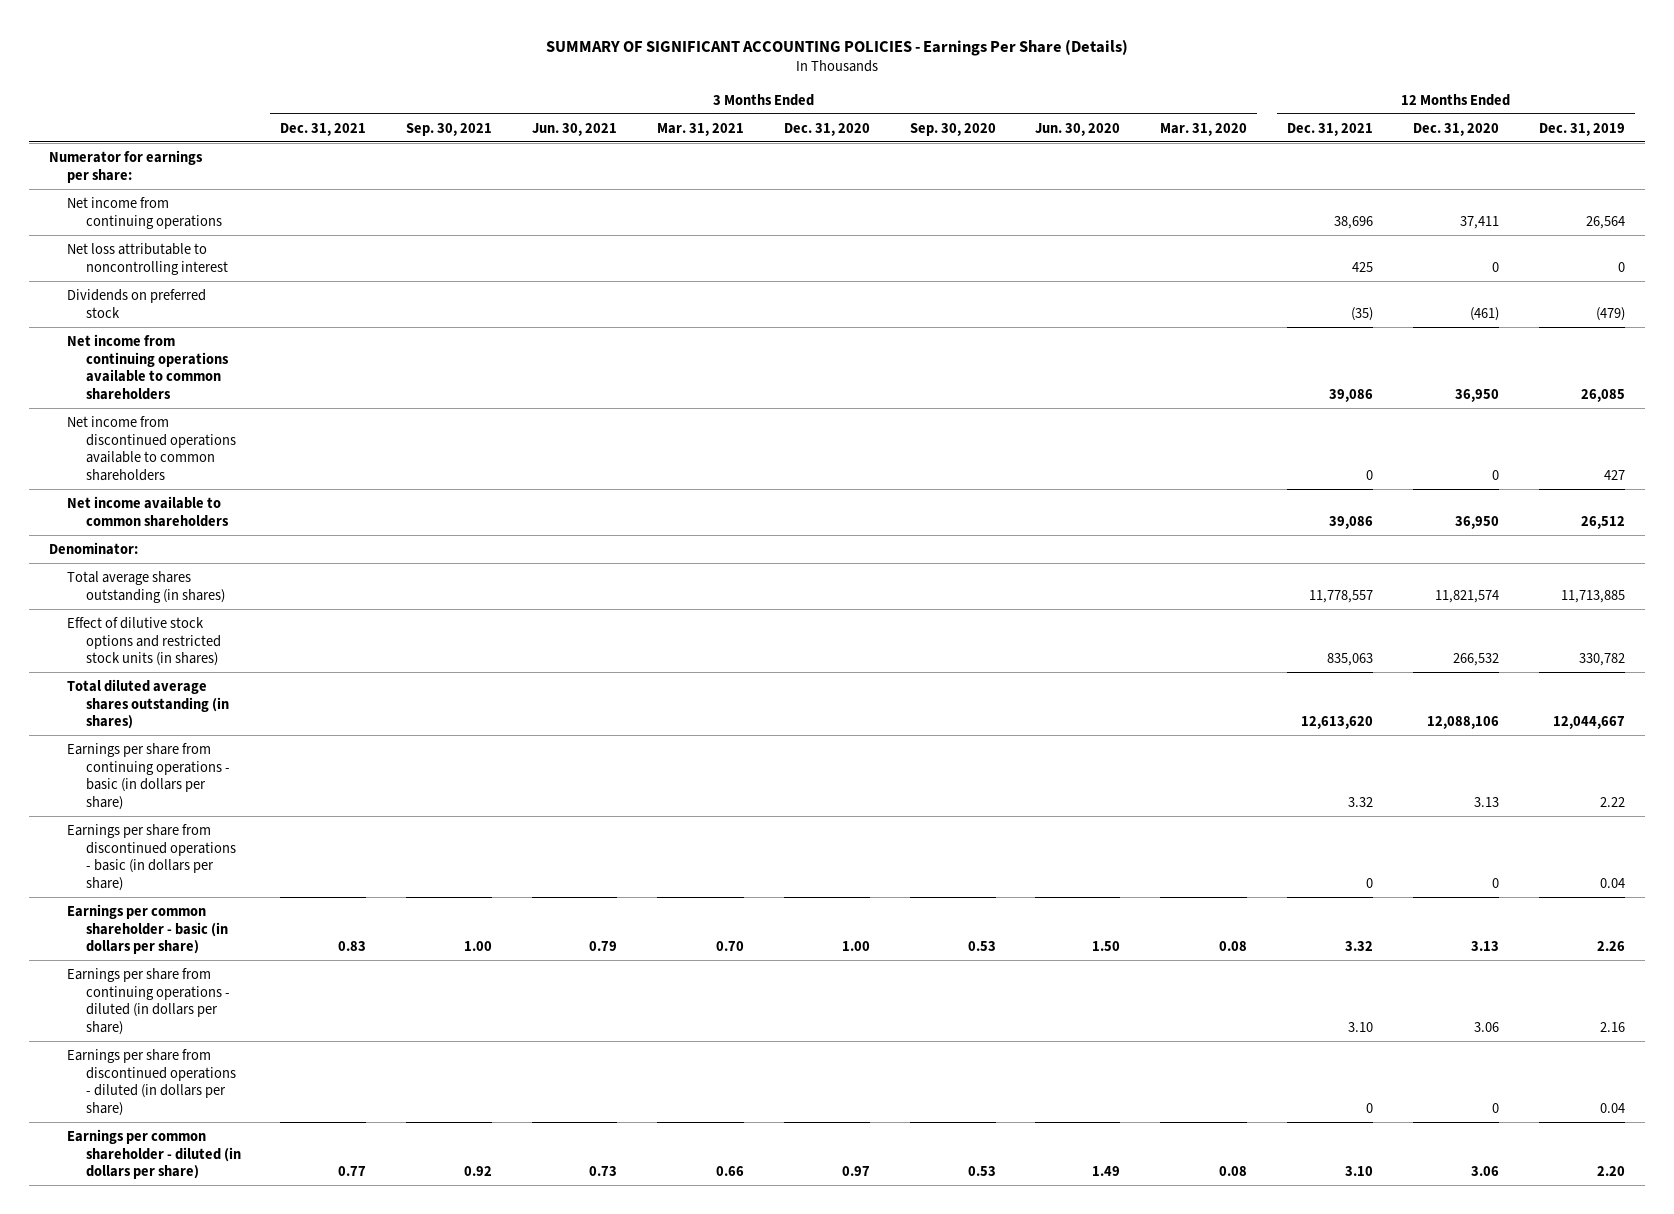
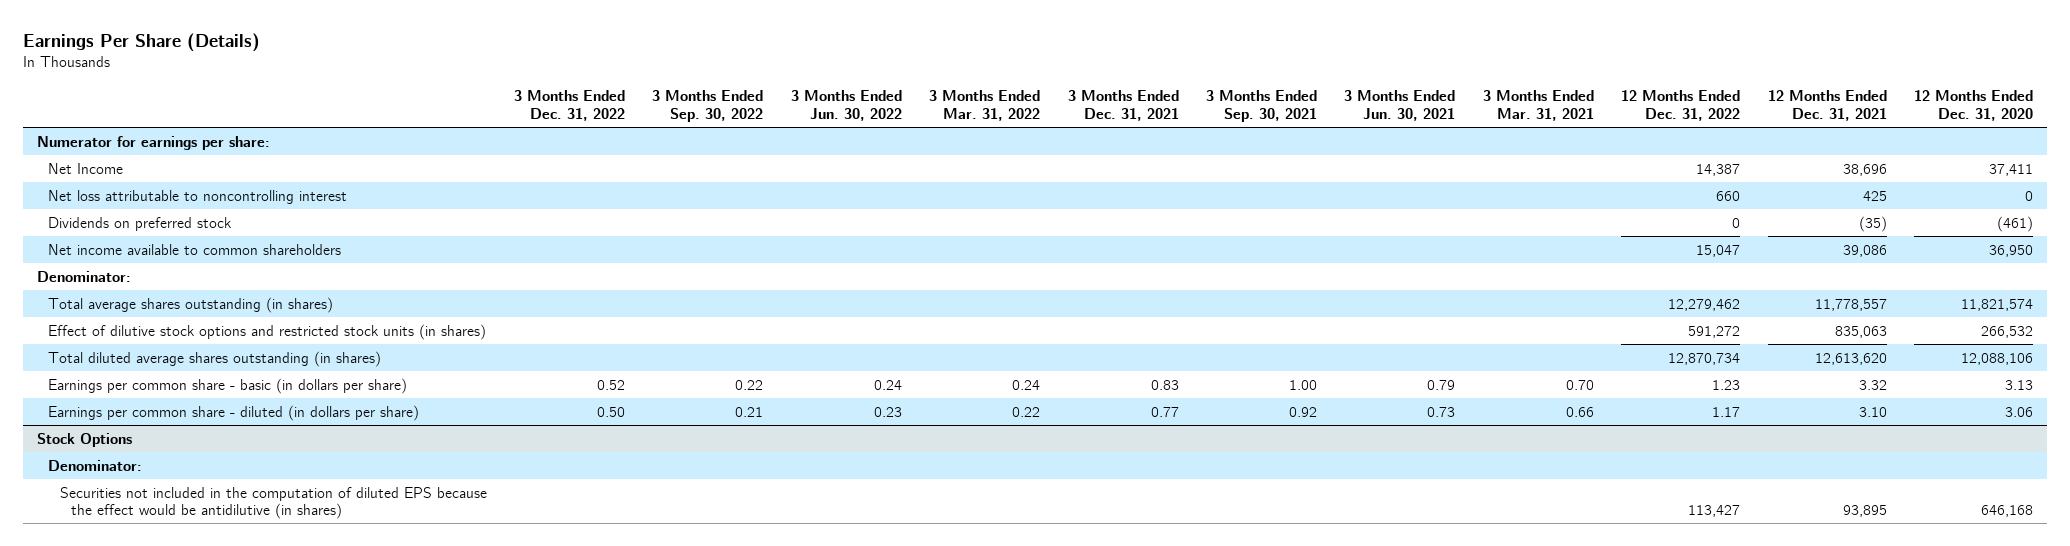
[545,38,1128,56] SUMMARY OF SIGNIFICANT ACCOUNTING POLICIES - Earnings Per Share (Details) -> [23,32,261,52] Earnings Per Share (Details)
[783,122,870,136] Dec. 31, 2020 -> none
[909,122,996,136] Sep. 30, 2020 -> none
[1035,122,1121,136] Jun. 30, 2020 -> none
[1160,122,1248,136] Mar. 31, 2020 -> none
[1538,122,1625,136] Dec. 31, 2019 -> none
none -> [514,90,626,121] 3 Months Ended Dec. 31, 2022
none -> [652,90,764,122] 3 Months Ended Sep. 30, 2022
none -> [790,90,902,121] 3 Months Ended Jun. 30, 2022
none -> [929,90,1041,121] 3 Months Ended Mar. 31, 2022
none -> [1621,90,1741,121] 12 Months Ended Dec. 31, 2022
[67,196,222,229] Net income from continuing operations -> [48,162,124,174] Net Income
[67,333,229,400] Net income from continuing operations available to common shareholders -> none
[67,415,236,481] Net income from discontinued operations available to common shareholders -> none
[67,742,230,810] Earnings per share from continuing operations - basic (in dollars per share) -> none
[67,823,236,891] Earnings per share from discontinued operations - basic (in dollars per share) -> none
[67,967,230,1035] Earnings per share from continuing operations - diluted (in dollars per share) -> none
[67,1048,236,1116] Earnings per share from discontinued operations - diluted (in dollars per share) -> none
[67,903,228,955] Earnings per common shareholder - basic (in dollars per share) -> [48,377,408,394] Earnings per common share - basic (in dollars per share)
[67,1128,241,1180] Earnings per common shareholder - diluted (in dollars per share) -> [48,404,420,421] Earnings per common share - diluted (in dollars per share)
none -> [37,432,133,447] Stock Options
none -> [48,459,143,471] Denominator:
none -> [59,486,487,520] Securities not included in the computation of diluted EPS because the effect would be antidilutive (in shares)

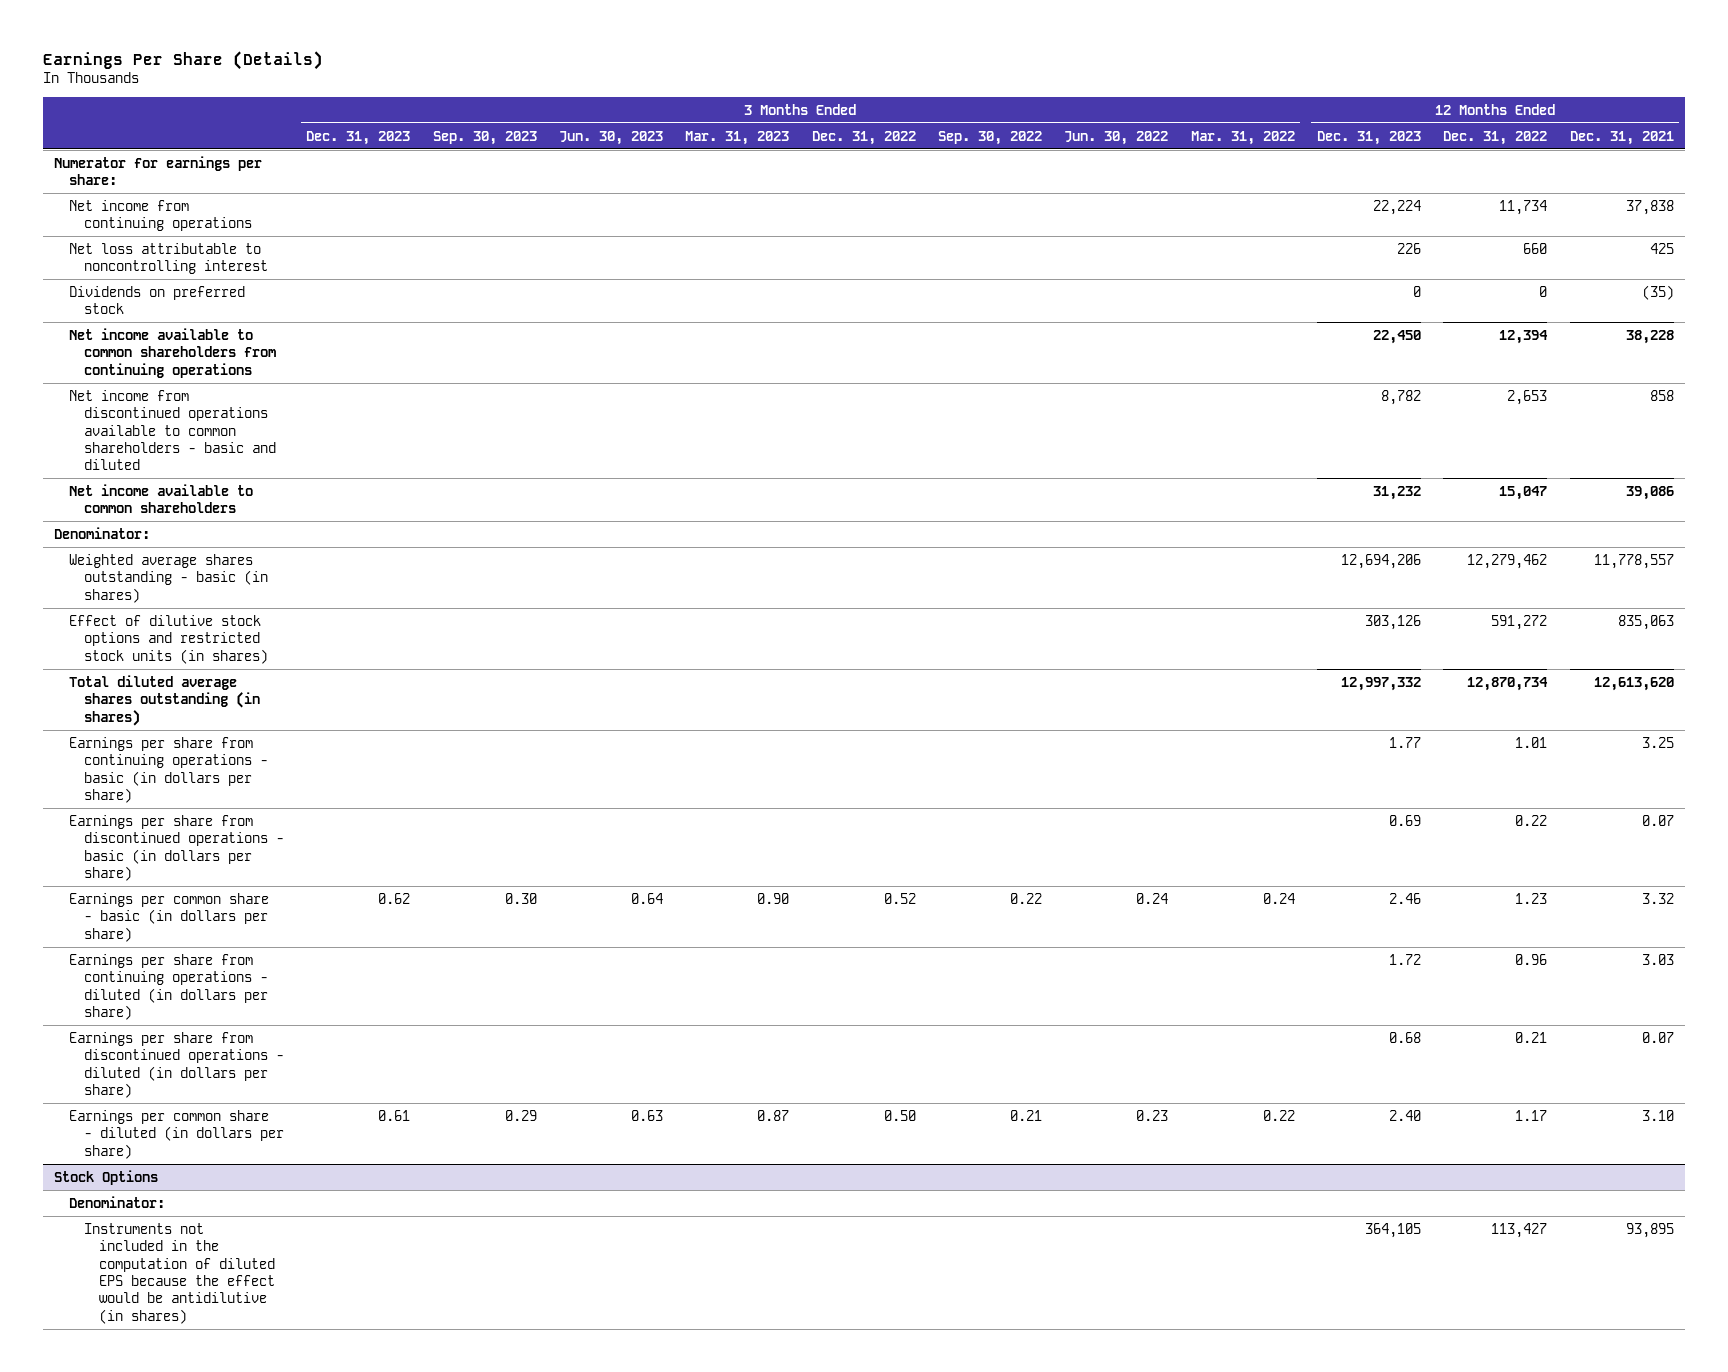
[1067,90,1179,121] 3 Months Ended Dec. 31, 2021 -> none
[1206,90,1318,122] 3 Months Ended Sep. 30, 2021 -> none
[1344,90,1456,121] 3 Months Ended Jun. 30, 2021 -> none
[1482,90,1594,121] 3 Months Ended Mar. 31, 2021 -> none
[1913,90,2033,121] 12 Months Ended Dec. 31, 2020 -> none
none -> [306,130,411,145] Dec. 31, 2023
none -> [432,130,537,145] Sep. 30, 2023
none -> [558,130,663,145] Jun. 30, 2023
none -> [685,130,790,145] Mar. 31, 2023
none -> [1316,130,1421,145] Dec. 31, 2023
[48,162,124,174] Net Income -> none
none -> [69,199,252,232] Net income from continuing operations
none -> [69,327,276,378] Net income available to common shareholders from continuing operations
none -> [69,389,276,471] Net income from discontinued operations available to common shareholders - basic and diluted
[48,296,334,313] Total average shares outstanding (in shares) -> [69,553,268,603] Weighted average shares outstanding - basic (in shares)
none -> [69,736,268,803] Earnings per share from continuing operations - basic (in dollars per share)
none -> [69,814,284,881] Earnings per share from discontinued operations - basic (in dollars per share)
none -> [69,953,268,1020] Earnings per share from continuing operations - diluted (in dollars per share)
none -> [69,1031,284,1098] Earnings per share from discontinued operations - diluted (in dollars per share)
[59,486,487,520] Securities not included in the computation of diluted EPS because the effect would be antidilutive (in shares) -> [83,1222,275,1324] Instruments not included in the computation of diluted EPS because the effect would be antidilutive (in shares)

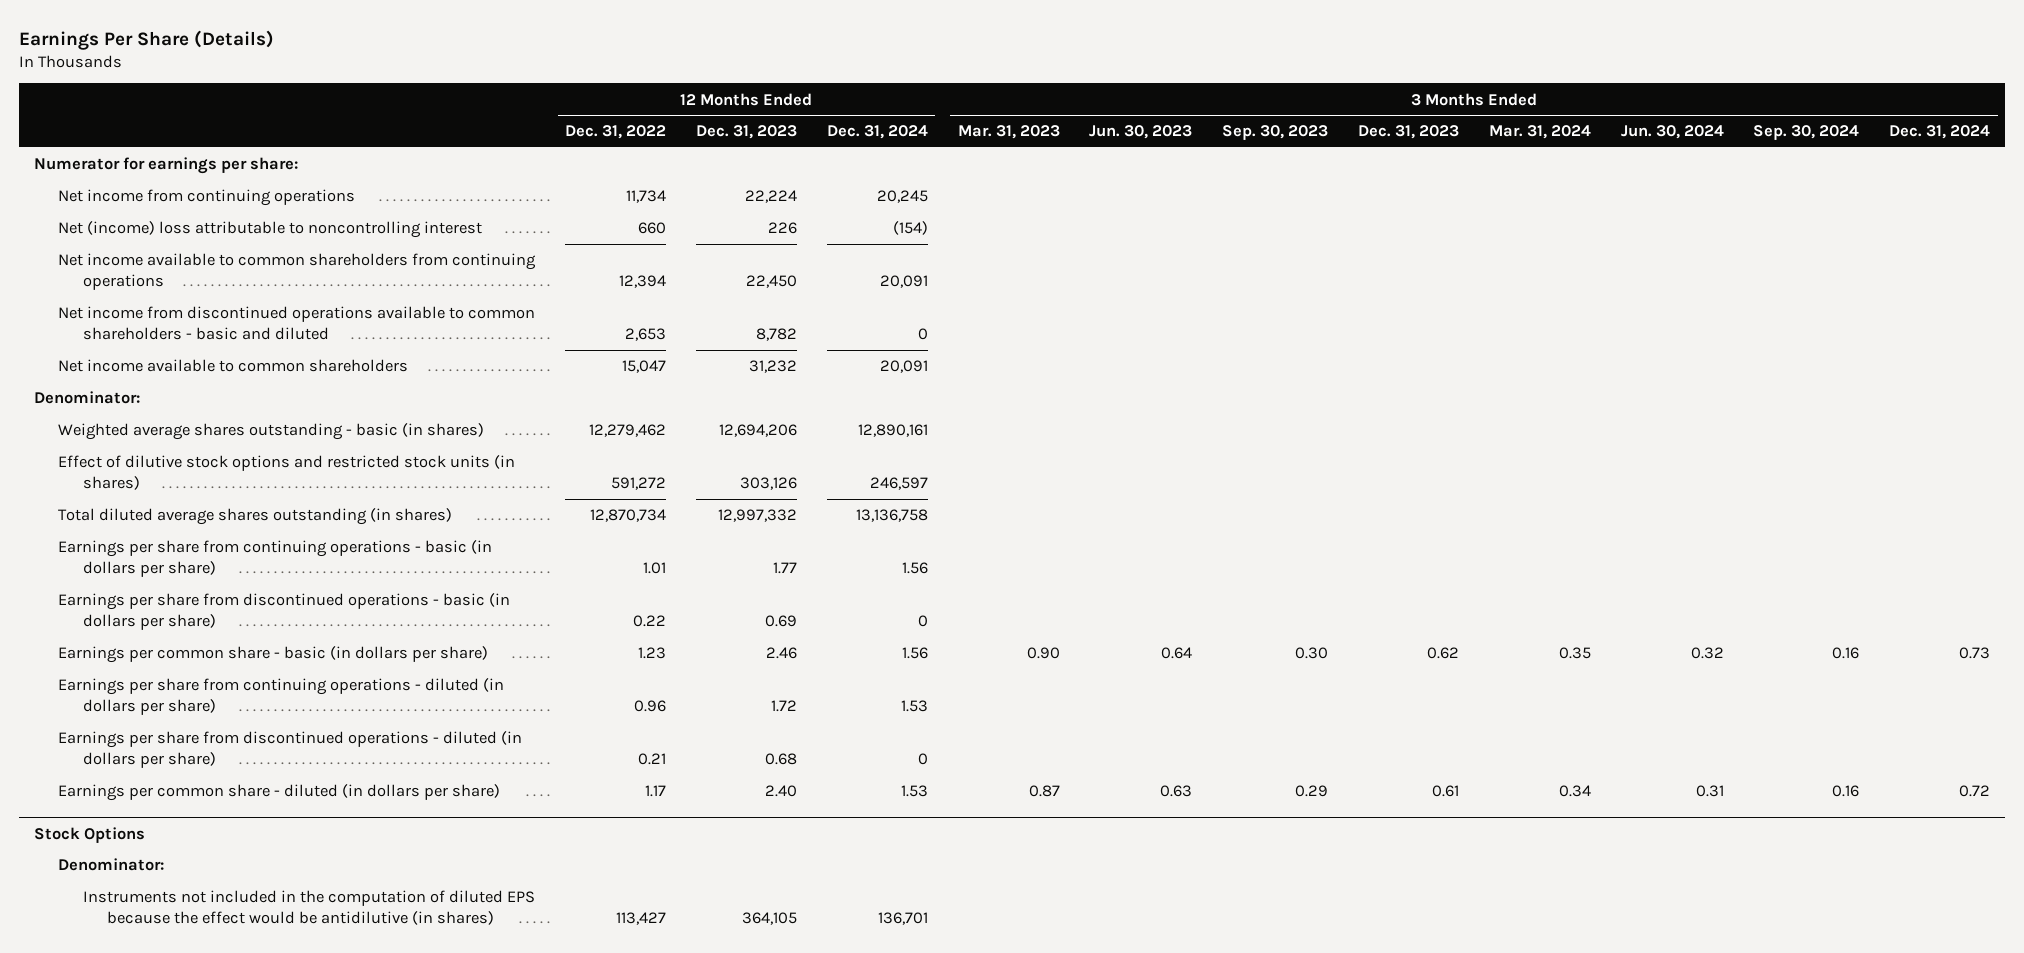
[811,130,916,145] Dec. 31, 2022 -> none
[937,130,1042,145] Sep. 30, 2022 -> none
[1064,130,1169,145] Jun. 30, 2022 -> none
[1190,130,1295,145] Mar. 31, 2022 -> none
[1569,130,1674,145] Dec. 31, 2021 -> none
none -> [826,125,928,140] Dec. 31, 2024
none -> [1488,125,1591,140] Mar. 31, 2024
none -> [1620,125,1724,140] Jun. 30, 2024
none -> [1753,125,1860,141] Sep. 30, 2024
none -> [1889,125,1991,140] Dec. 31, 2024
[69,285,246,315] Dividends on preferred stock -> none
[69,242,268,275] Net loss attributable to noncontrolling interest -> [58,221,483,239] Net (income) loss attributable to noncontrolling interest

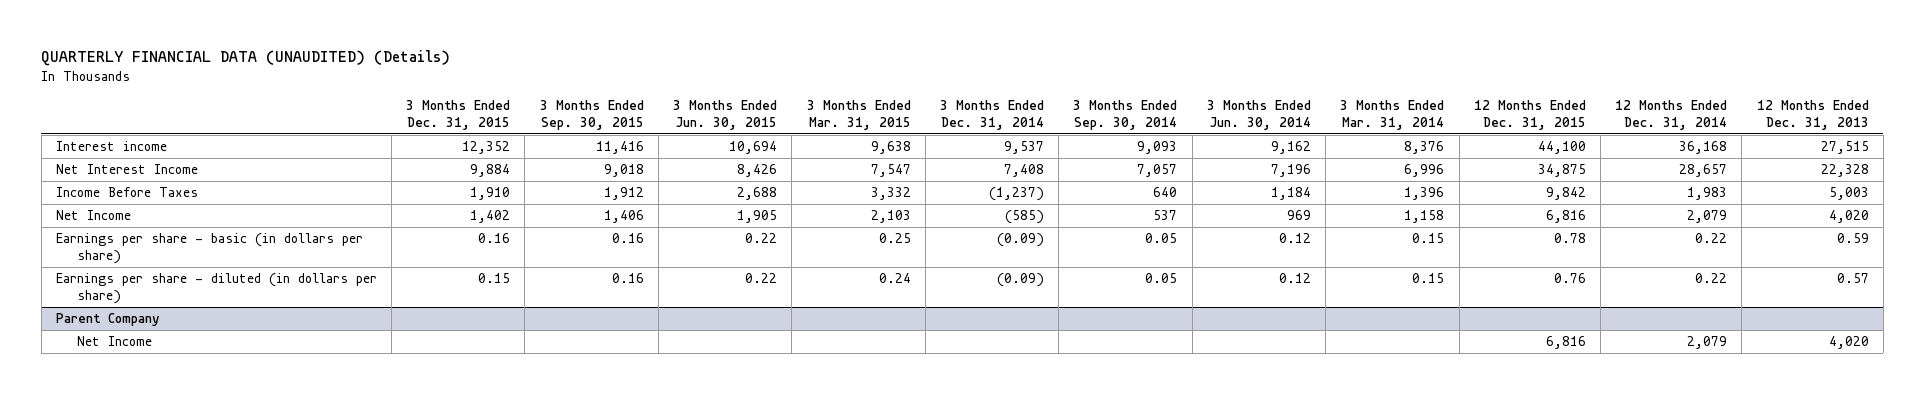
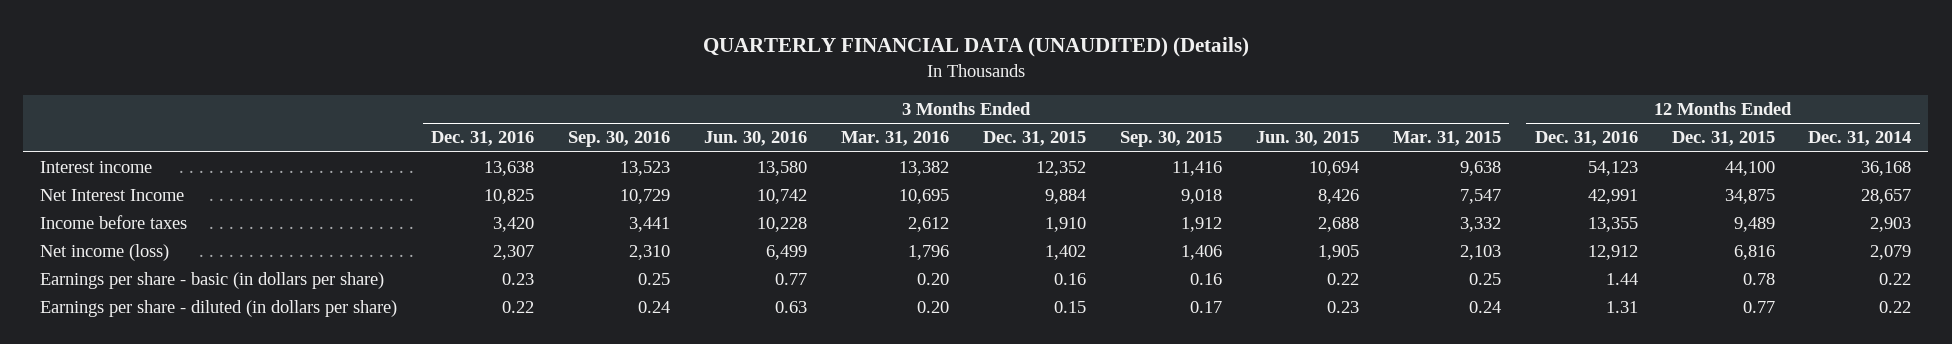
[939,100,1044,131] 3 Months Ended Dec. 31, 2014 -> none
[1073,100,1178,131] 3 Months Ended Sep. 30, 2014 -> none
[1206,100,1311,131] 3 Months Ended Jun. 30, 2014 -> none
[1340,100,1445,131] 3 Months Ended Mar. 31, 2014 -> none
[1756,100,1869,131] 12 Months Ended Dec. 31, 2013 -> none
none -> [431,131,535,147] Dec. 31, 2016
none -> [568,131,671,148] Sep. 30, 2016
none -> [704,131,808,147] Jun. 30, 2016
none -> [841,131,950,147] Mar. 31, 2016
none -> [1534,131,1638,147] Dec. 31, 2016
[55,187,198,198] Income Before Taxes -> [40,215,188,230] Income before taxes
[1545,187,1586,201] 9,842 -> [1733,217,1775,233] 9,489
[1687,187,1728,201] 1,983 -> [1870,217,1912,233] 2,903
[55,210,131,221] Net Income -> [40,244,170,262] Net income (loss)
[55,313,160,327] Parent Company -> none
[77,336,153,347] Net Income -> none
[611,273,644,284] 0.16 -> [1189,301,1222,314] 0.17
[745,273,778,284] 0.22 -> [1326,301,1359,314] 0.23
[1553,273,1586,284] 0.76 -> [1742,301,1775,314] 0.77

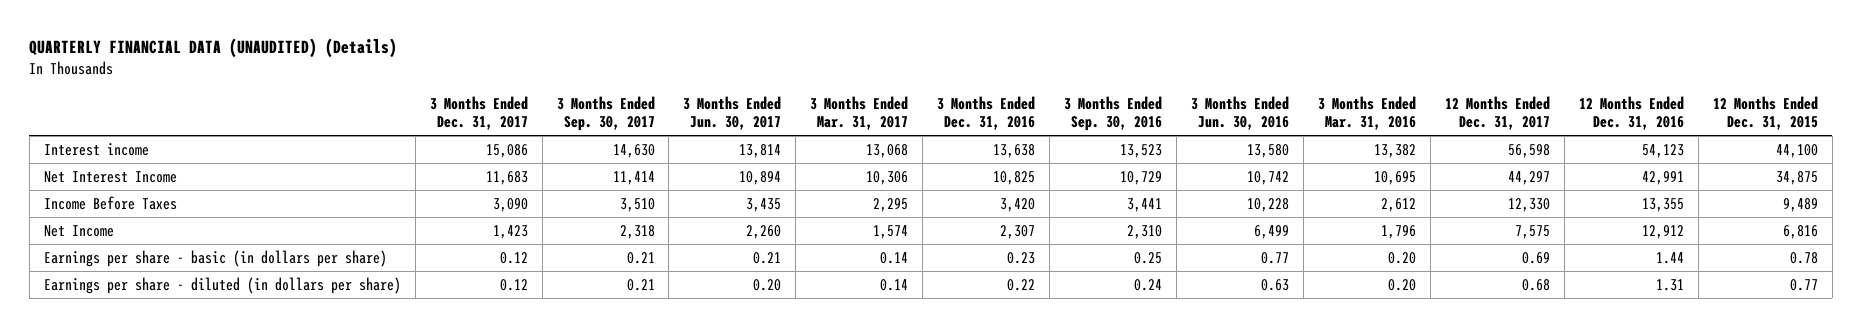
[982,131,1086,147] Dec. 31, 2015 -> none
[1119,131,1222,148] Sep. 30, 2015 -> none
[1255,131,1359,147] Jun. 30, 2015 -> none
[1392,131,1501,147] Mar. 31, 2015 -> none
[1808,131,1912,147] Dec. 31, 2014 -> none
none -> [429,95,528,130] 3 Months Ended Dec. 31, 2017
none -> [556,95,655,131] 3 Months Ended Sep. 30, 2017
none -> [683,95,782,130] 3 Months Ended Jun. 30, 2017
none -> [810,95,909,130] 3 Months Ended Mar. 31, 2017
none -> [1444,95,1550,130] 12 Months Ended Dec. 31, 2017
[40,215,188,230] Income before taxes -> [43,196,177,211] Income Before Taxes
[40,244,170,262] Net income (loss) -> [43,225,114,238] Net Income

